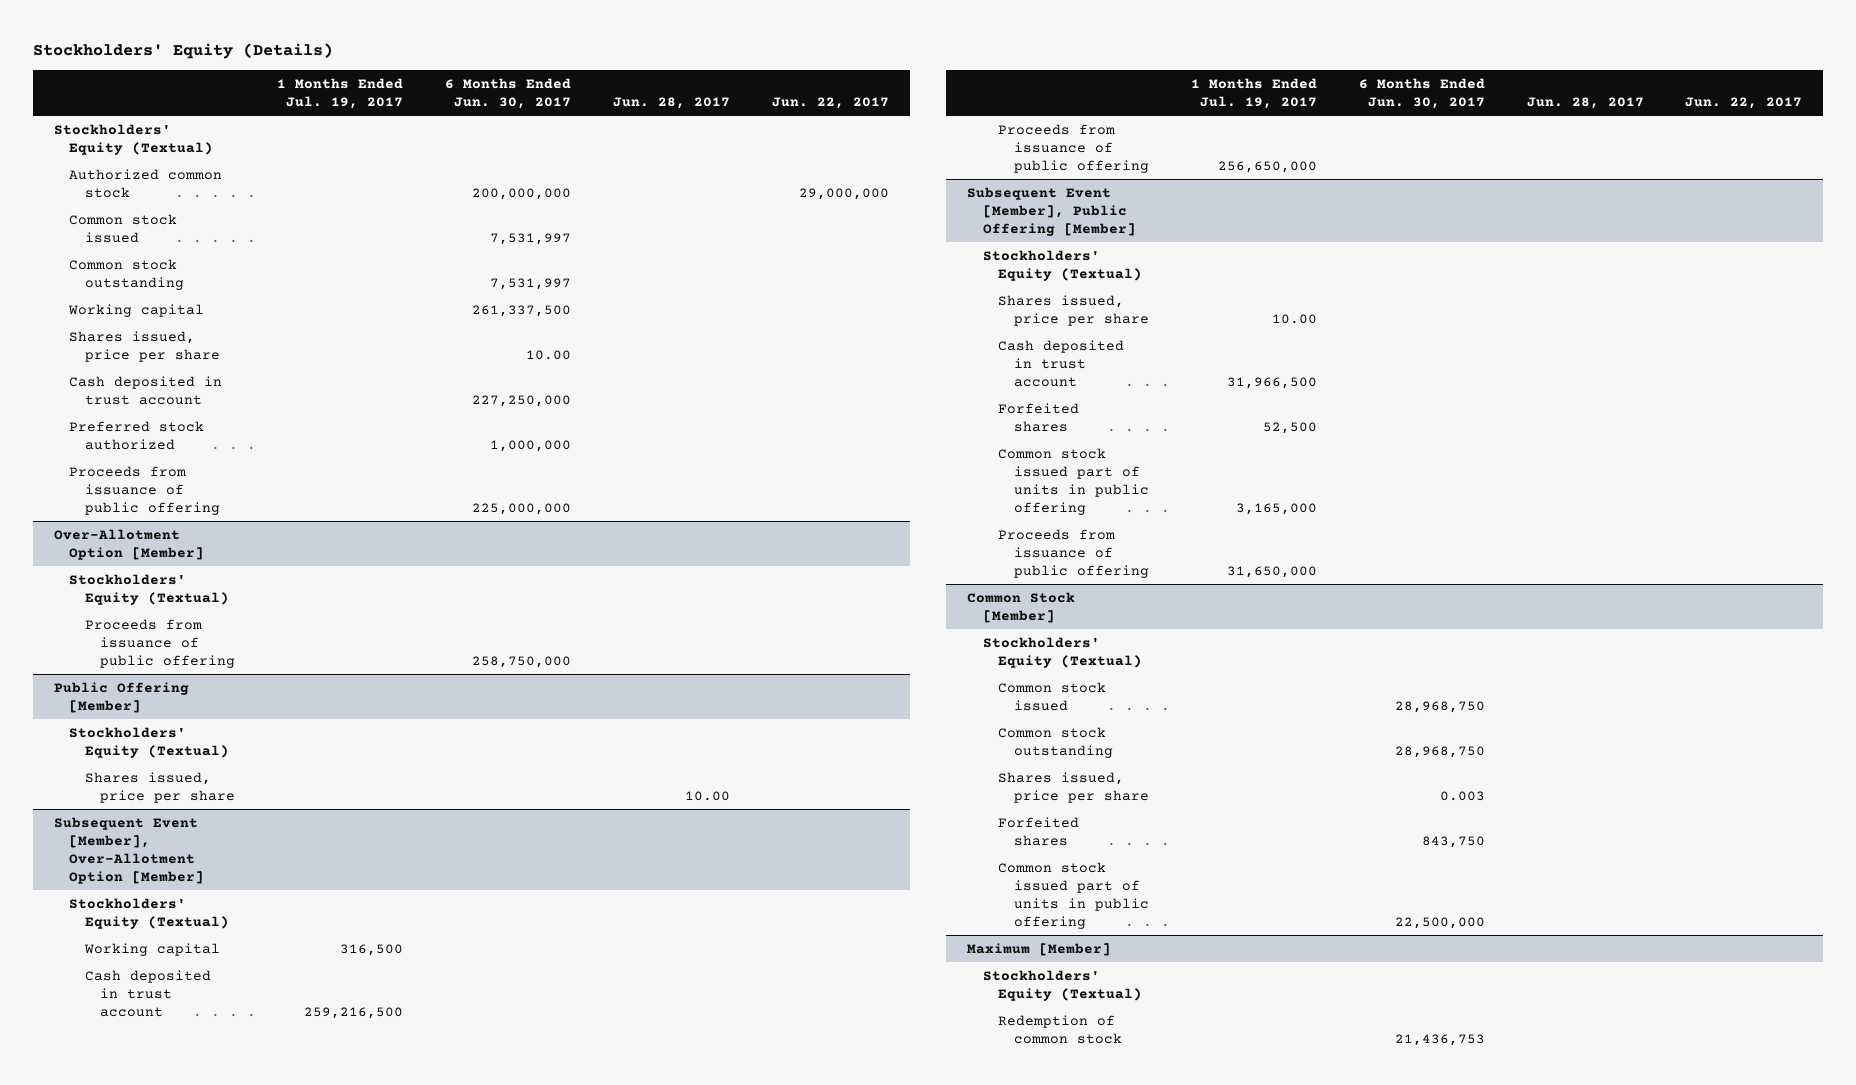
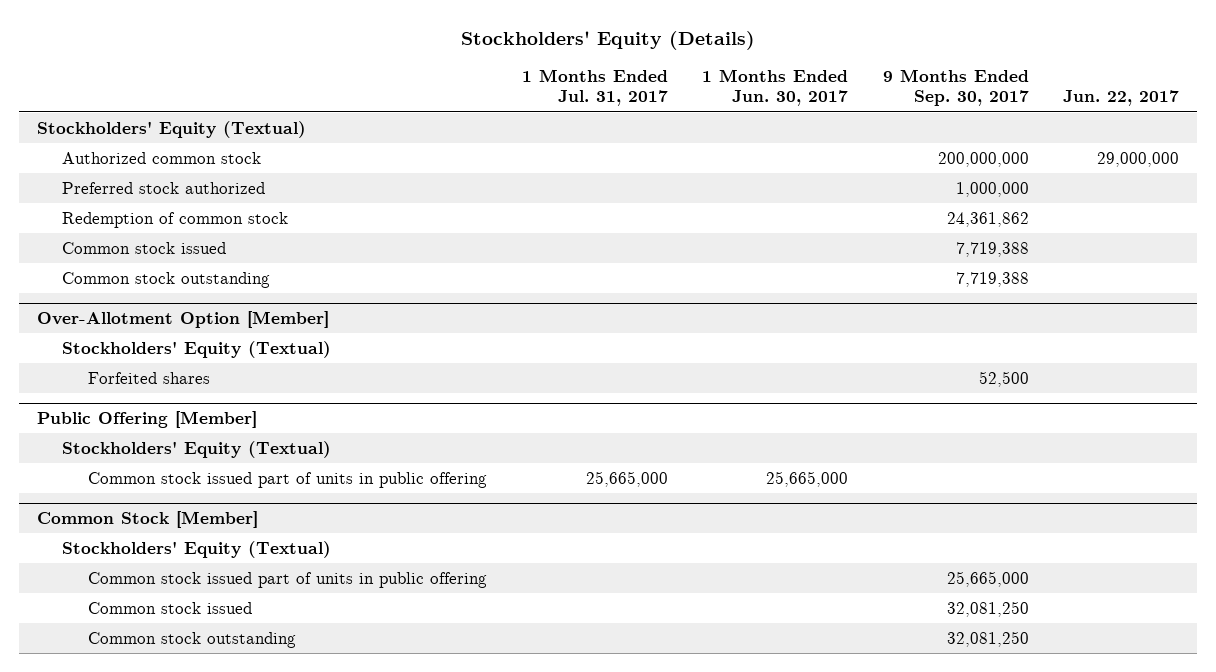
[277,77,404,109] 1 Months Ended Jul. 19, 2017 -> none
[445,77,572,109] 6 Months Ended Jun. 30, 2017 -> none
[612,96,730,109] Jun. 28, 2017 -> none
none -> [521,68,668,107] 1 Months Ended Jul. 31, 2017
none -> [702,68,849,107] 1 Months Ended Jun. 30, 2017
none -> [882,68,1029,107] 9 Months Ended Sep. 30, 2017
[69,420,205,450] Preferred stock authorized -> [62,181,266,194] Preferred stock authorized
none -> [62,211,289,228] Redemption of common stock
[68,303,205,317] Working capital -> none
[69,330,220,362] Shares issued, price per share -> none
[69,375,223,405] Cash deposited in trust account -> none
[69,465,220,515] Proceeds from issuance of public offering -> none
[84,618,236,668] Proceeds from issuance of public offering -> none
none -> [87,371,210,384] Forfeited shares
[84,771,236,803] Shares issued, price per share -> none
[53,816,205,884] Subsequent Event [Member], Over-Allotment Option [Member] -> none
[69,897,229,929] Stockholders' Equity (Textual) -> none
[83,942,220,956] Working capital -> none
[84,969,211,1017] Cash deposited in trust account -> none
[998,123,1149,173] Proceeds from issuance of public offering -> none
[967,186,1136,236] Subsequent Event [Member], Public Offering [Member] -> none
[982,249,1143,281] Stockholders' Equity (Textual) -> none
[998,294,1149,326] Shares issued, price per share -> none
[998,339,1125,387] Cash deposited in trust account -> none
[998,402,1080,432] Forfeited shares -> none
[998,447,1149,515] Common stock issued part of units in public offering -> none
[998,528,1149,578] Proceeds from issuance of public offering -> none
none -> [87,471,487,488] Common stock issued part of units in public offering
[998,861,1149,929] Common stock issued part of units in public offering -> [87,571,487,588] Common stock issued part of units in public offering
[998,771,1149,803] Shares issued, price per share -> none
[998,816,1080,846] Forfeited shares -> none
[967,942,1112,956] Maximum [Member] -> none
[982,969,1143,1001] Stockholders' Equity (Textual) -> none
[998,1014,1122,1044] Redemption of common stock -> none

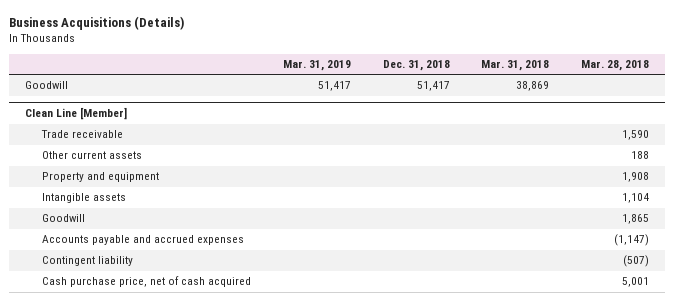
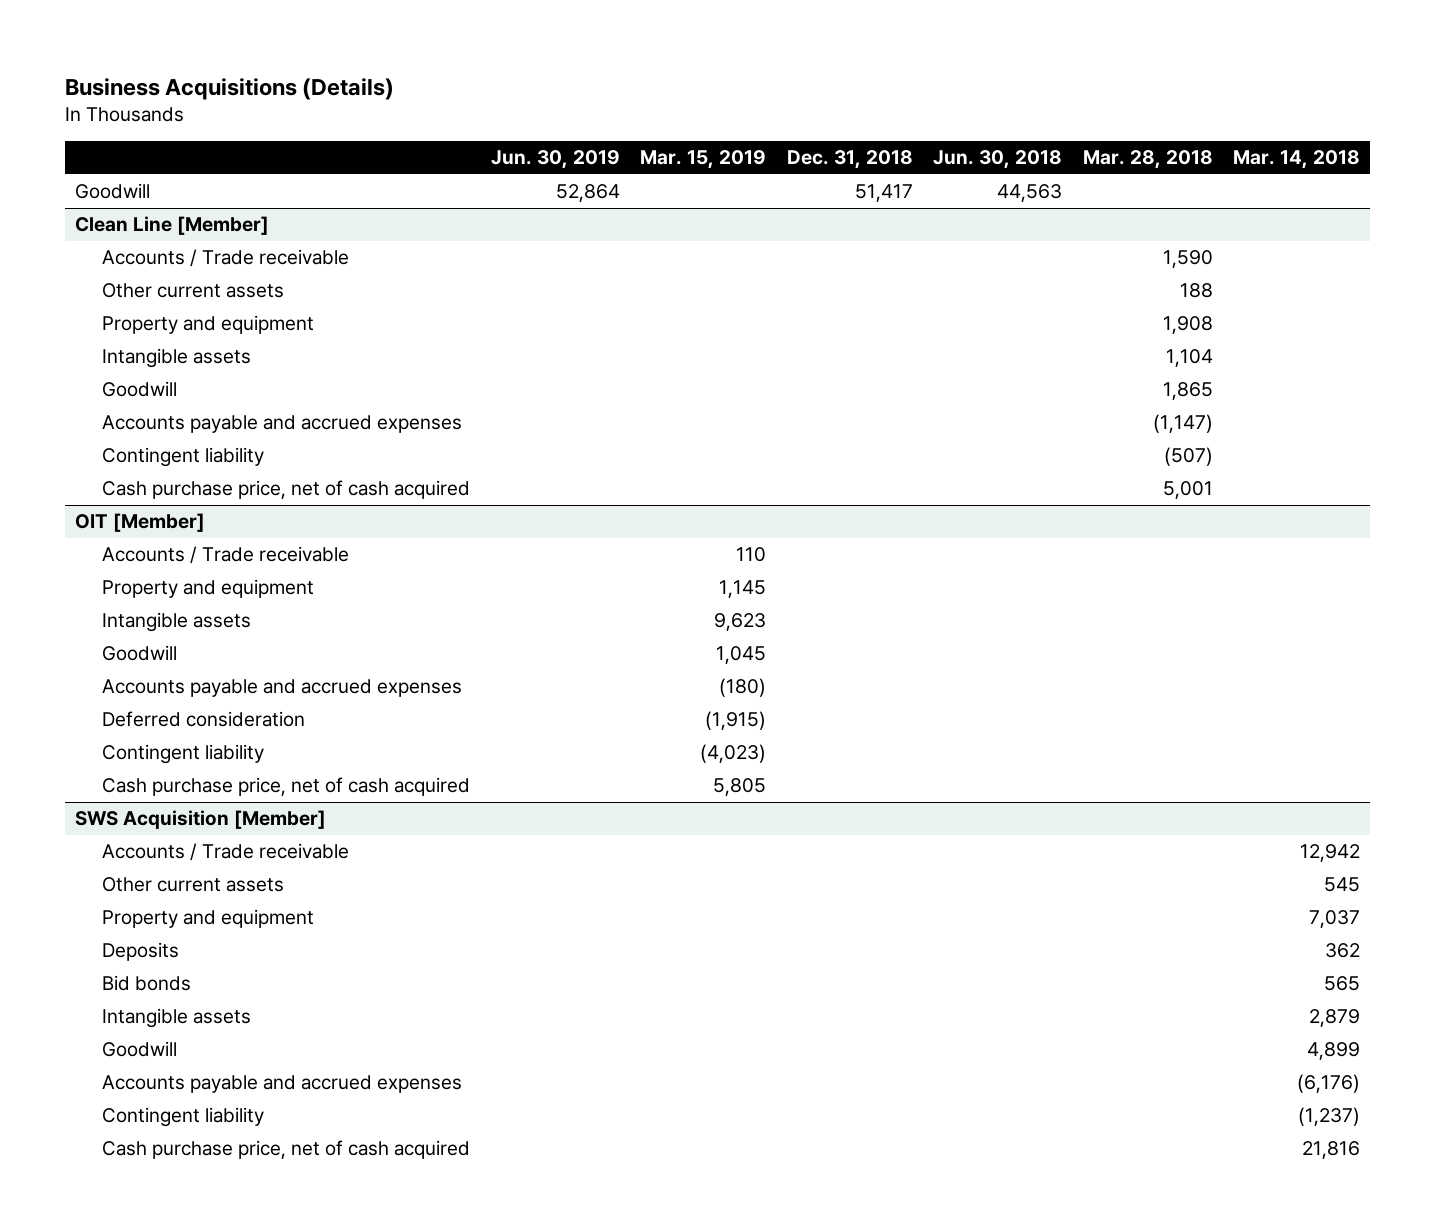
[282,60,351,72] Mar. 31, 2019 -> none
[481,60,550,72] Mar. 31, 2018 -> none
none -> [490,150,620,170] Jun. 30, 2019
none -> [640,150,767,170] Mar. 15, 2019
none -> [933,150,1063,170] Jun. 30, 2018
none -> [1233,150,1361,170] Mar. 14, 2018
[41,130,124,139] Trade receivable -> [102,249,350,268] Accounts / Trade receivable
none -> [75,513,206,533] OIT [Member]
none -> [102,546,350,565] Accounts / Trade receivable
none -> [102,579,315,599] Property and equipment
none -> [102,612,252,633] Intangible assets
none -> [102,645,178,662] Goodwill
none -> [102,679,463,698] Accounts payable and accrued expenses
none -> [102,711,306,728] Deferred consideration
none -> [102,744,265,765] Contingent liability
none -> [102,777,471,797] Cash purchase price, net of cash acquired
none -> [75,810,327,830] SWS Acquisition [Member]
none -> [102,843,350,862] Accounts / Trade receivable
none -> [102,877,285,893] Other current assets
none -> [102,909,315,929] Property and equipment
none -> [102,942,180,962] Deposits
none -> [102,975,192,992] Bid bonds
none -> [102,1008,252,1029] Intangible assets
none -> [102,1041,178,1058] Goodwill
none -> [102,1075,463,1094] Accounts payable and accrued expenses
none -> [102,1107,265,1128] Contingent liability
none -> [102,1140,471,1160] Cash purchase price, net of cash acquired

